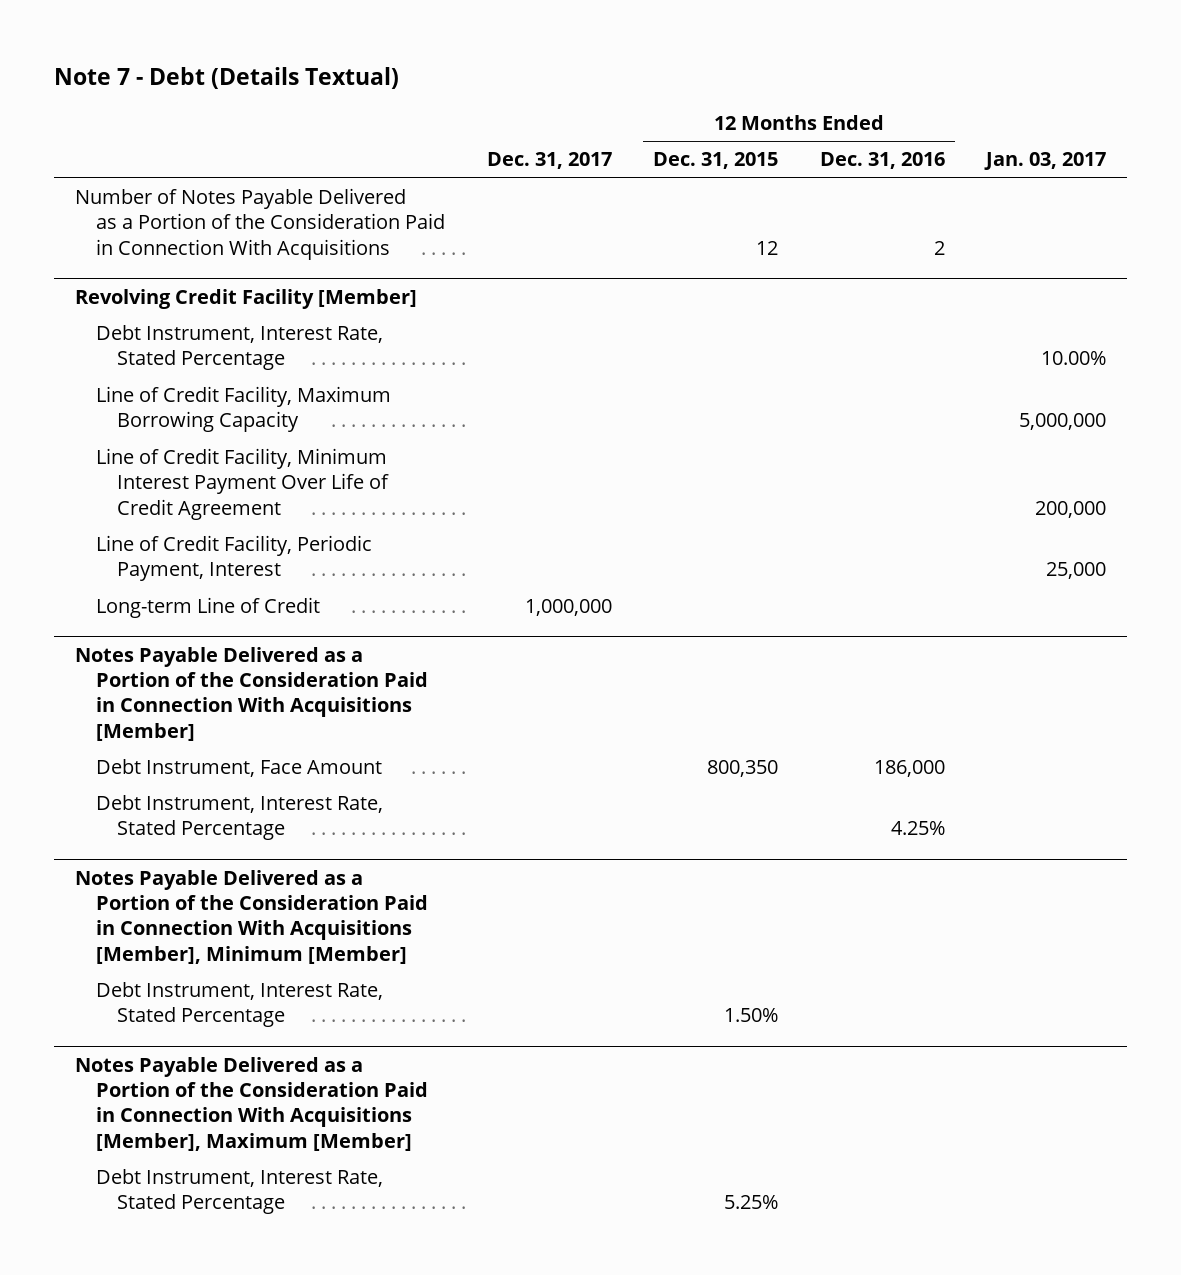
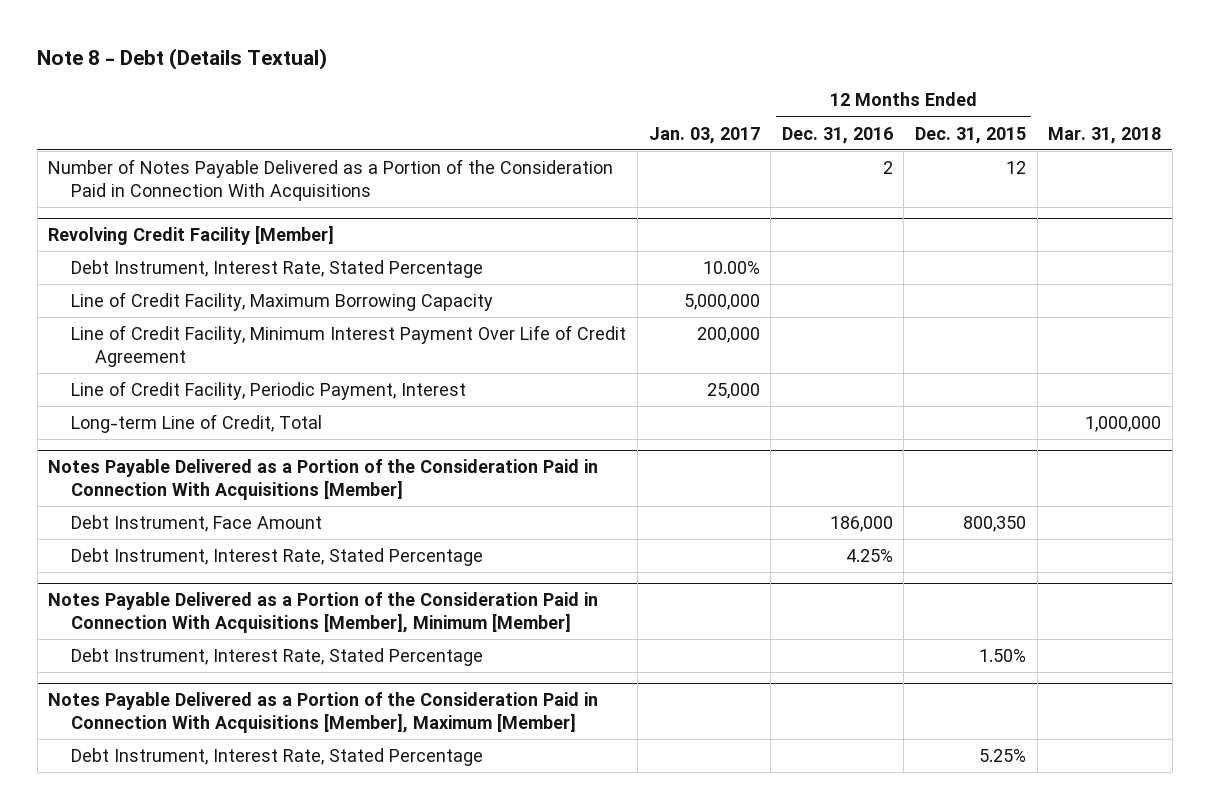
[54,67,400,90] Note 7 - Debt (Details Textual) -> [37,48,328,71] Note 8 - Debt (Details Textual)
[486,152,612,170] Dec. 31, 2017 -> none
none -> [1048,126,1162,144] Mar. 31, 2018
[96,597,321,619] Long-term Line of Credit -> [71,413,323,433] Long-term Line of Credit, Total

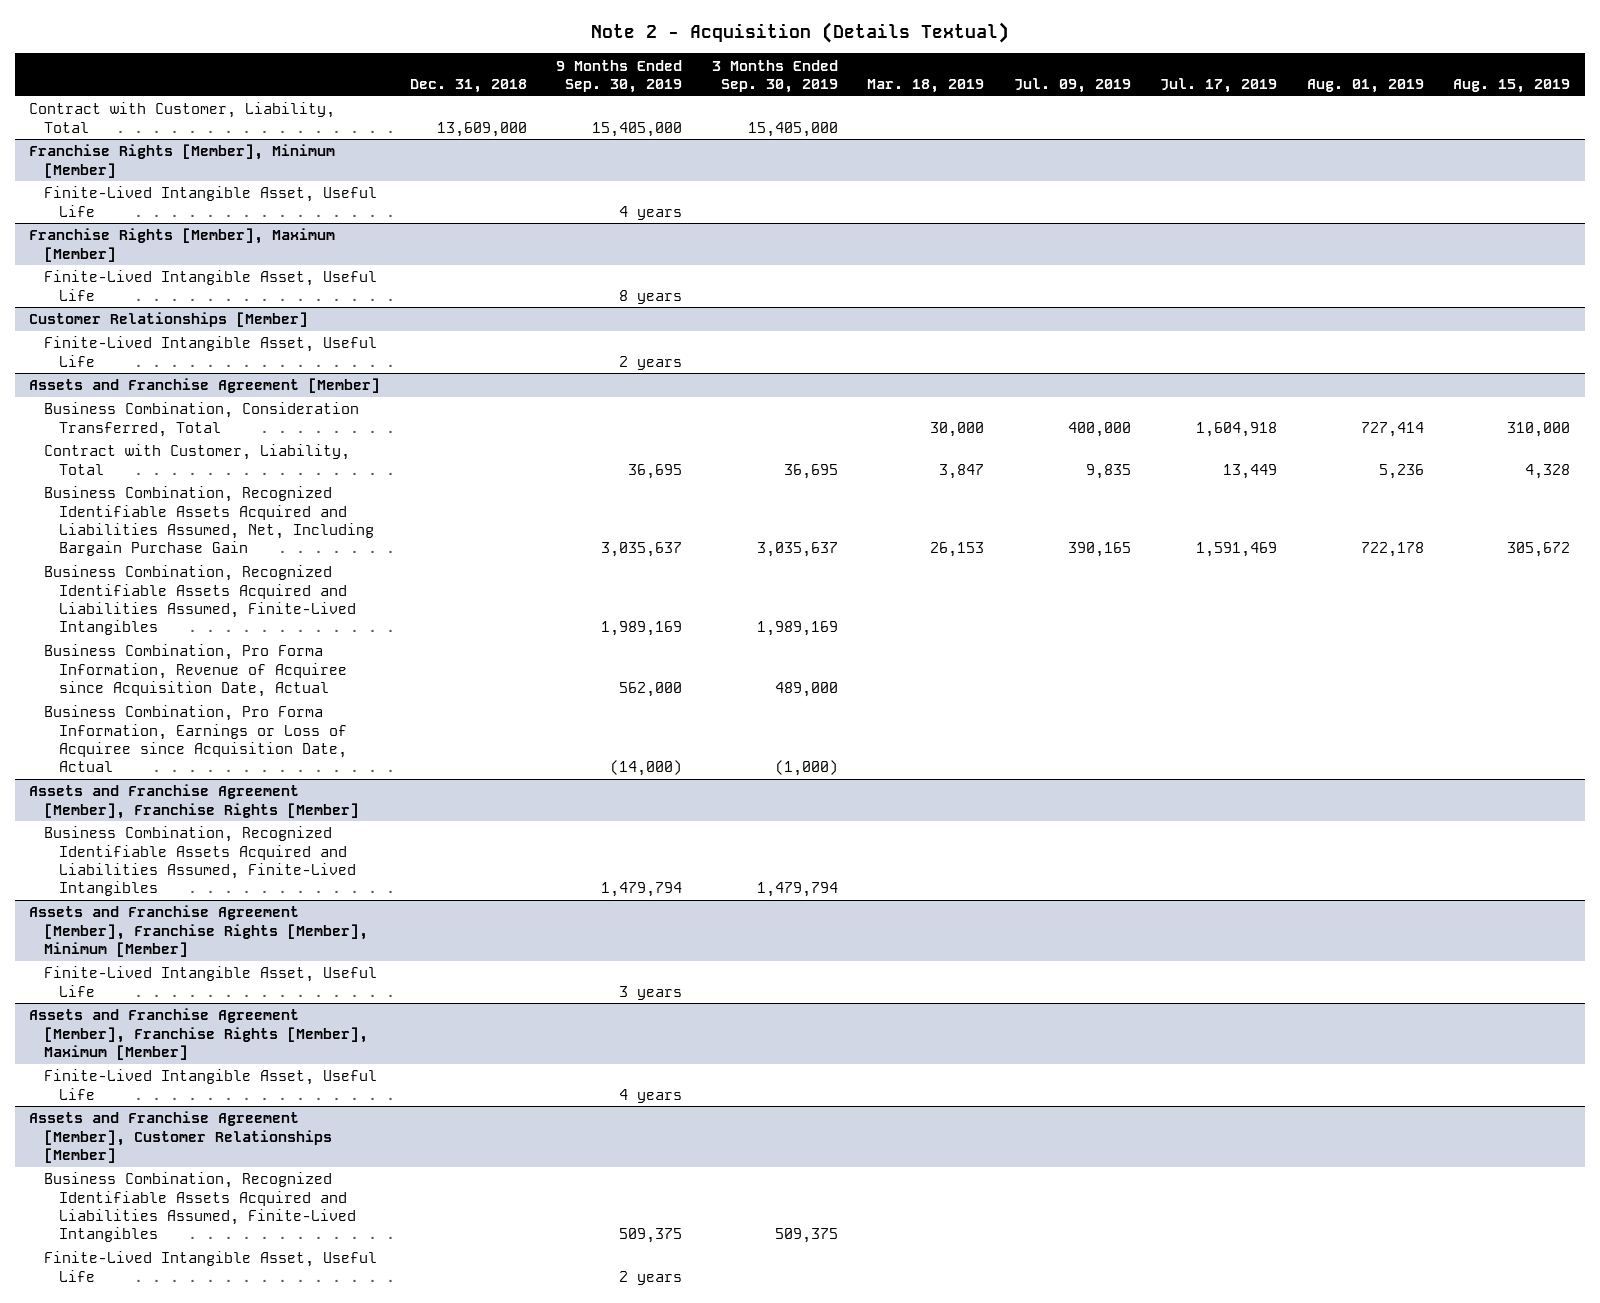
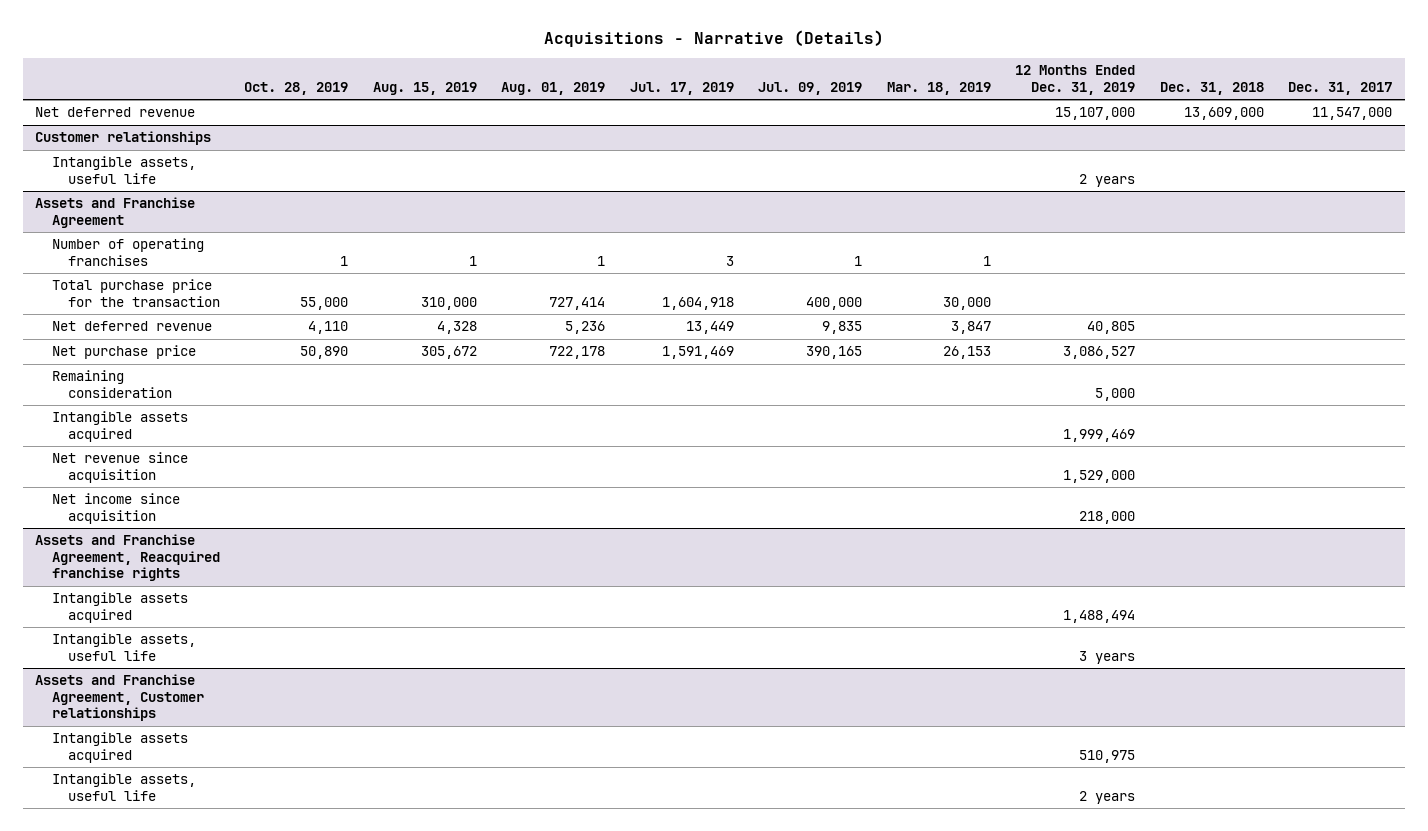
[590,22,1009,44] Note 2 - Acquisition (Details Textual) -> [543,30,884,48] Acquisitions - Narrative (Details)
[556,59,683,94] 9 Months Ended Sep. 30, 2019 -> none
[711,59,838,94] 3 Months Ended Sep. 30, 2019 -> none
none -> [244,81,349,95] Oct. 28, 2019
none -> [1015,65,1136,95] 12 Months Ended Dec. 31, 2019
none -> [1288,81,1393,95] Dec. 31, 2017
[29,144,336,178] Franchise Rights [Member], Minimum [Member] -> none
[44,186,378,217] Finite-Lived Intangible Asset, Useful Life -> none
[29,228,336,262] Franchise Rights [Member], Maximum [Member] -> none
[44,270,378,301] Finite-Lived Intangible Asset, Useful Life -> none
[29,905,369,957] Assets and Franchise Agreement [Member], Franchise Rights [Member], Minimum [Member] -> none
[44,966,378,997] Finite-Lived Intangible Asset, Useful Life -> none
[29,1008,369,1060] Assets and Franchise Agreement [Member], Franchise Rights [Member], Maximum [Member] -> none
[44,1069,378,1100] Finite-Lived Intangible Asset, Useful Life -> none
[29,102,336,133] Contract with Customer, Liability, Total -> [35,107,196,118] Net deferred revenue
[29,312,309,328] Customer Relationships [Member] -> [35,131,212,146] Customer relationships
[44,336,378,367] Finite-Lived Intangible Asset, Useful Life -> [51,156,196,184] Intangible assets, useful life
[29,378,381,394] Assets and Franchise Agreement [Member] -> [35,197,196,228] Assets and Franchise Agreement
none -> [51,238,204,266] Number of operating franchises
[44,402,360,437] Business Combination, Consideration Transferred, Total -> [51,279,220,307] Total purchase price for the transaction
[44,444,351,475] Contract with Customer, Liability, Total -> [51,321,212,332] Net deferred revenue
[44,486,375,556] Business Combination, Recognized Identifiable Assets Acquired and Liabilities Assumed, Net, Including Bargain Purchase Gain -> [51,345,196,360] Net purchase price
none -> [51,370,172,398] Remaining consideration
[44,565,357,635] Business Combination, Recognized Identifiable Assets Acquired and Liabilities Assumed, Finite-Lived Intangibles -> [51,411,188,442] Intangible assets acquired
[44,644,348,697] Business Combination, Pro Forma Information, Revenue of Acquiree since Acquisition Date, Actual -> [51,452,188,483] Net revenue since acquisition
[44,705,348,772] Business Combination, Pro Forma Information, Earnings or Loss of Acquiree since Acquisition Date, Actual -> [51,493,180,524] Net income since acquisition
[29,784,360,819] Assets and Franchise Agreement [Member], Franchise Rights [Member] -> [35,534,220,582] Assets and Franchise Agreement, Reacquired franchise rights
[44,826,357,896] Business Combination, Recognized Identifiable Assets Acquired and Liabilities Assumed, Finite-Lived Intangibles -> [51,592,188,623] Intangible assets acquired
none -> [51,633,196,661] Intangible assets, useful life
[29,1111,333,1163] Assets and Franchise Agreement [Member], Customer Relationships [Member] -> [35,674,204,722] Assets and Franchise Agreement, Customer relationships
[44,1172,357,1242] Business Combination, Recognized Identifiable Assets Acquired and Liabilities Assumed, Finite-Lived Intangibles -> [51,732,188,763] Intangible assets acquired
[44,1251,378,1282] Finite-Lived Intangible Asset, Useful Life -> [51,773,196,801] Intangible assets, useful life

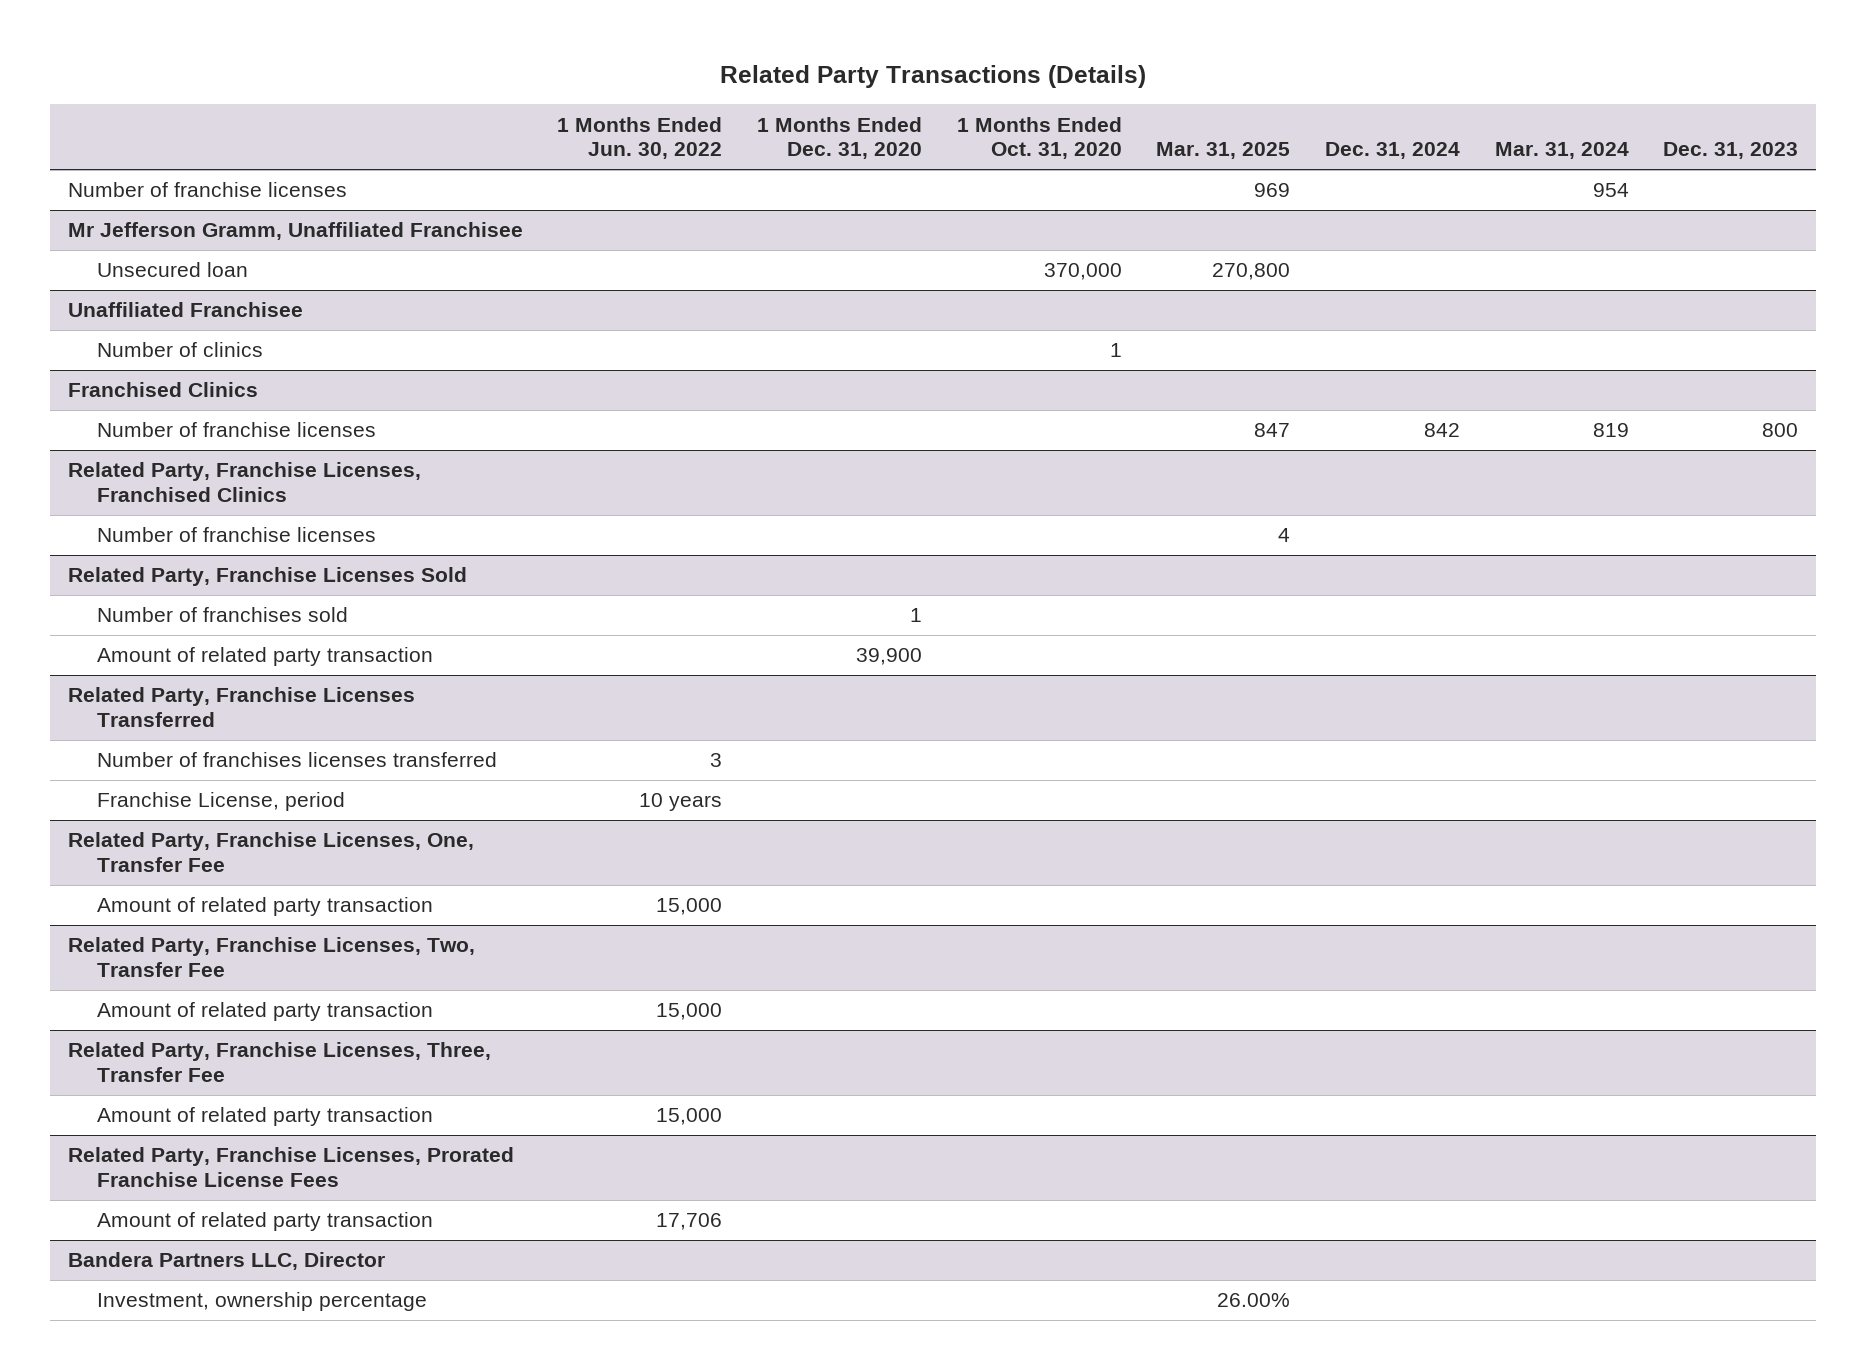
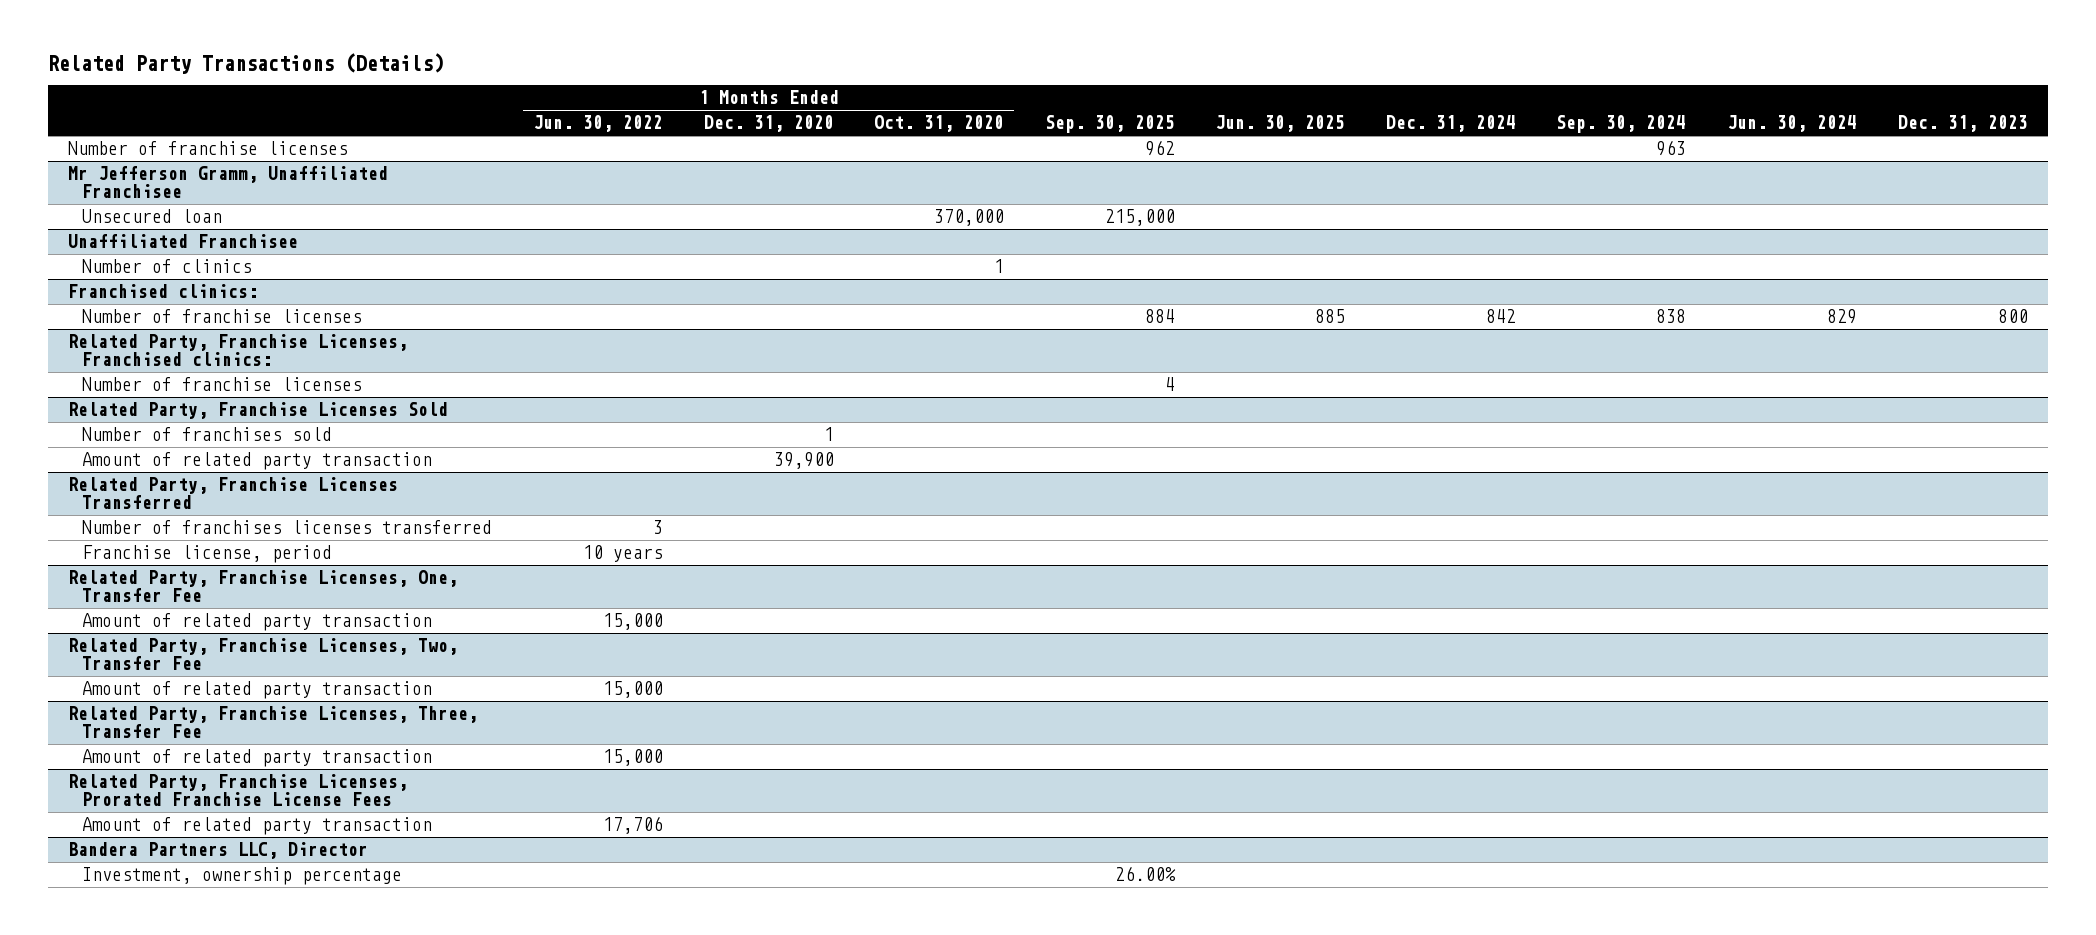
[1156,142,1291,160] Mar. 31, 2025 -> none
[1494,142,1629,160] Mar. 31, 2024 -> none
none -> [1044,115,1175,134] Sep. 30, 2025
none -> [1215,115,1346,133] Jun. 30, 2025
none -> [1556,115,1687,134] Sep. 30, 2024
none -> [1727,115,1858,133] Jun. 30, 2024
[67,382,258,398] Franchised Clinics -> [68,284,259,299] Franchised clinics:
[67,462,421,503] Related Party, Franchise Licenses, Franchised Clinics -> [68,334,409,367] Related Party, Franchise Licenses, Franchised clinics:
[97,792,346,812] Franchise License, period -> [82,545,333,564] Franchise license, period

